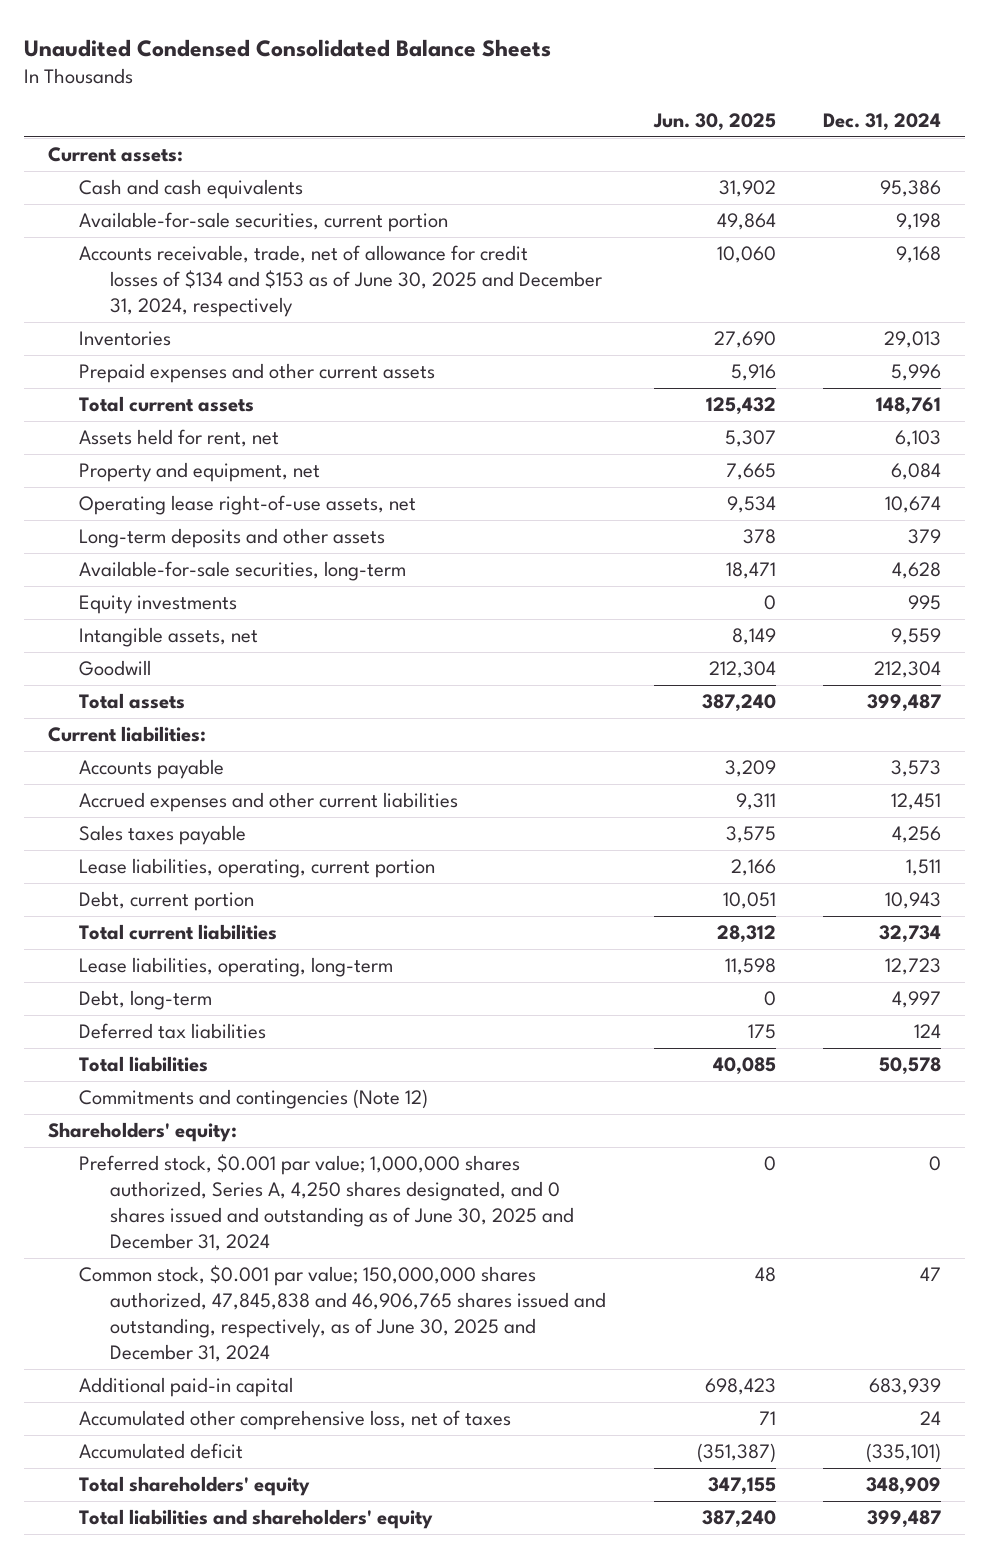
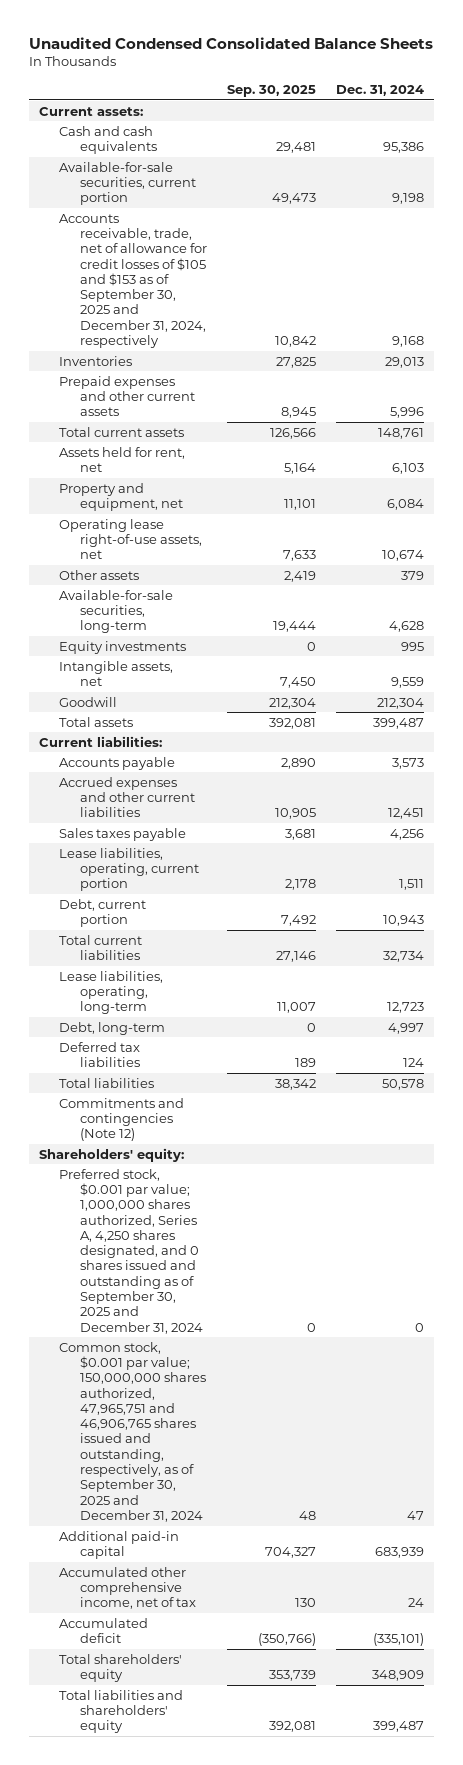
[652,112,776,131] Jun. 30, 2025 -> none
none -> [226,84,316,97] Sep. 30, 2025
[79,245,603,318] Accounts receivable, trade, net of allowance for credit losses of $134 and $153 as of June 30, 2025 and December 31, 2024, respectively -> [59,213,207,349] Accounts receivable, trade, net of allowance for credit losses of $105 and $153 as of September 30, 2025 and December 31, 2024, respectively
[79,528,386,549] Long-term deposits and other assets -> [59,569,140,580] Other assets
[79,1154,575,1252] Preferred stock, $0.001 par value; 1,000,000 shares authorized, Series A, 4,250 shares designated, and 0 shares issued and outstanding as of June 30, 2025 and December 31, 2024 -> [59,1168,203,1334] Preferred stock, $0.001 par value; 1,000,000 shares authorized, Series A, 4,250 shares designated, and 0 shares issued and outstanding as of September 30, 2025 and December 31, 2024
[79,1265,607,1363] Common stock, $0.001 par value; 150,000,000 shares authorized, 47,845,838 and 46,906,765 shares issued and outstanding, respectively, as of June 30, 2025 and December 31, 2024 -> [59,1341,206,1522] Common stock, $0.001 par value; 150,000,000 shares authorized, 47,965,751 and 46,906,765 shares issued and outstanding, respectively, as of September 30, 2025 and December 31, 2024
[79,1410,512,1431] Accumulated other comprehensive loss, net of taxes -> [59,1566,196,1610] Accumulated other comprehensive income, net of tax

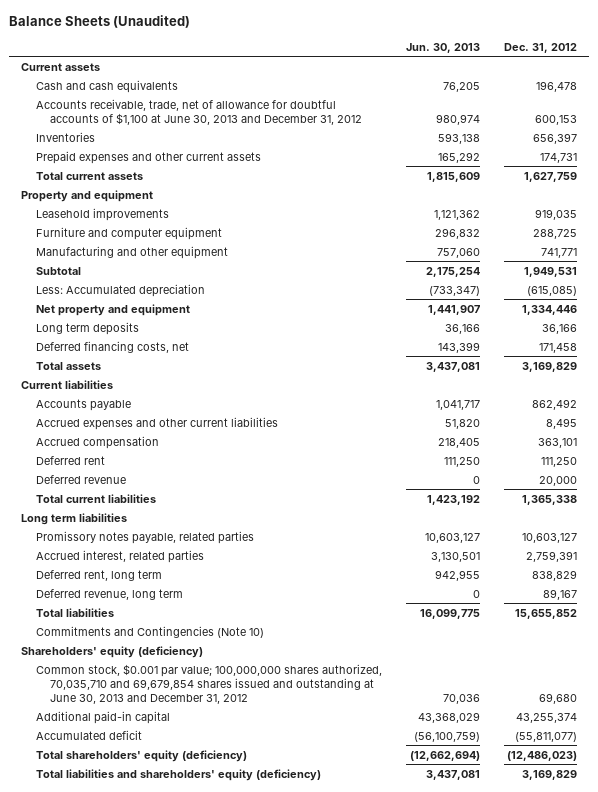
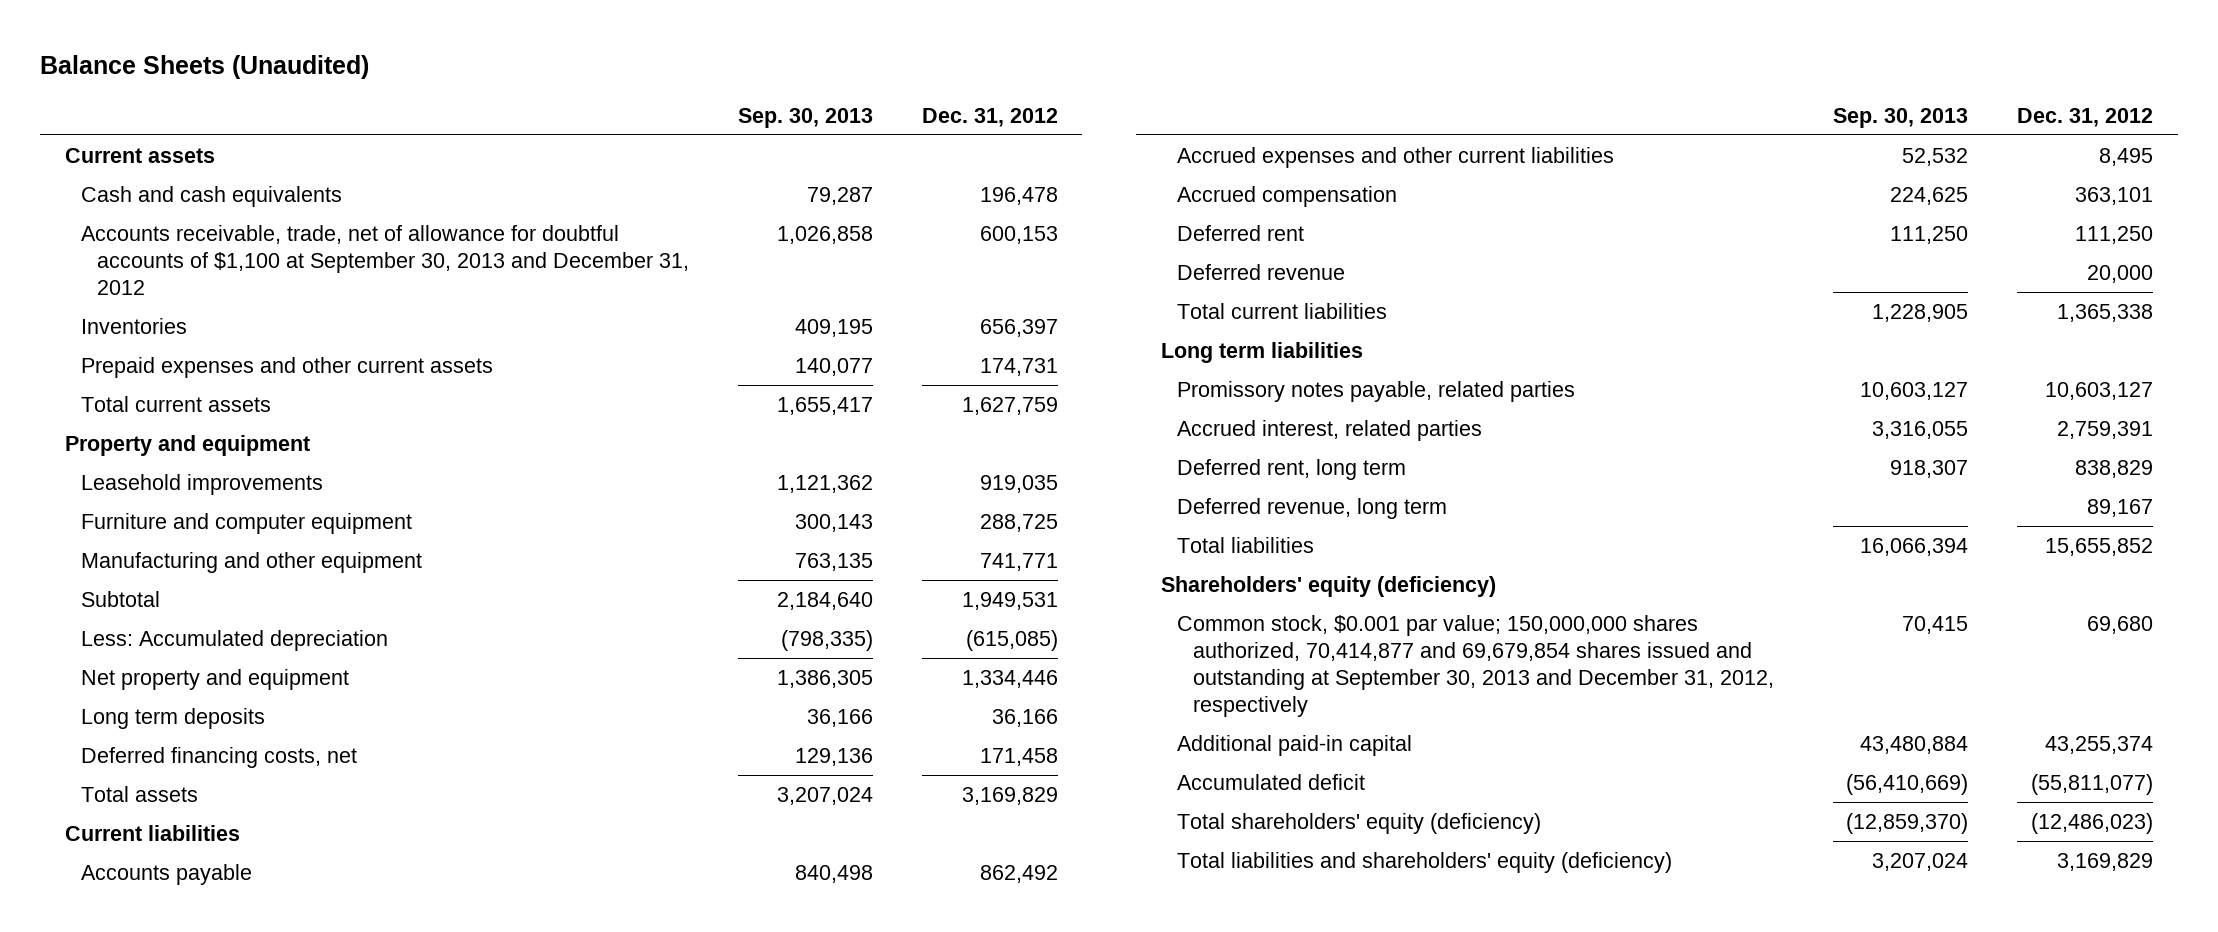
[405,42,480,53] Jun. 30, 2013 -> none
none -> [737,107,873,128] Sep. 30, 2013
[35,98,363,125] Accounts receivable, trade, net of allowance for doubtful accounts of $1,100 at June 30, 2013 and December 31, 2012 -> [80,225,689,296] Accounts receivable, trade, net of allowance for doubtful accounts of $1,100 at September 30, 2013 and December 31, 2012
[35,625,264,638] Commitments and Contingencies (Note 10) -> none
[35,663,382,705] Common stock, $0.001 par value; 100,000,000 shares authorized, 70,035,710 and 69,679,854 shares issued and outstanding at June 30, 2013 and December 31, 2012 -> [1176,615,1774,718] Common stock, $0.001 par value; 150,000,000 shares authorized, 70,414,877 and 69,679,854 shares issued and outstanding at September 30, 2013 and December 31, 2012, respectively

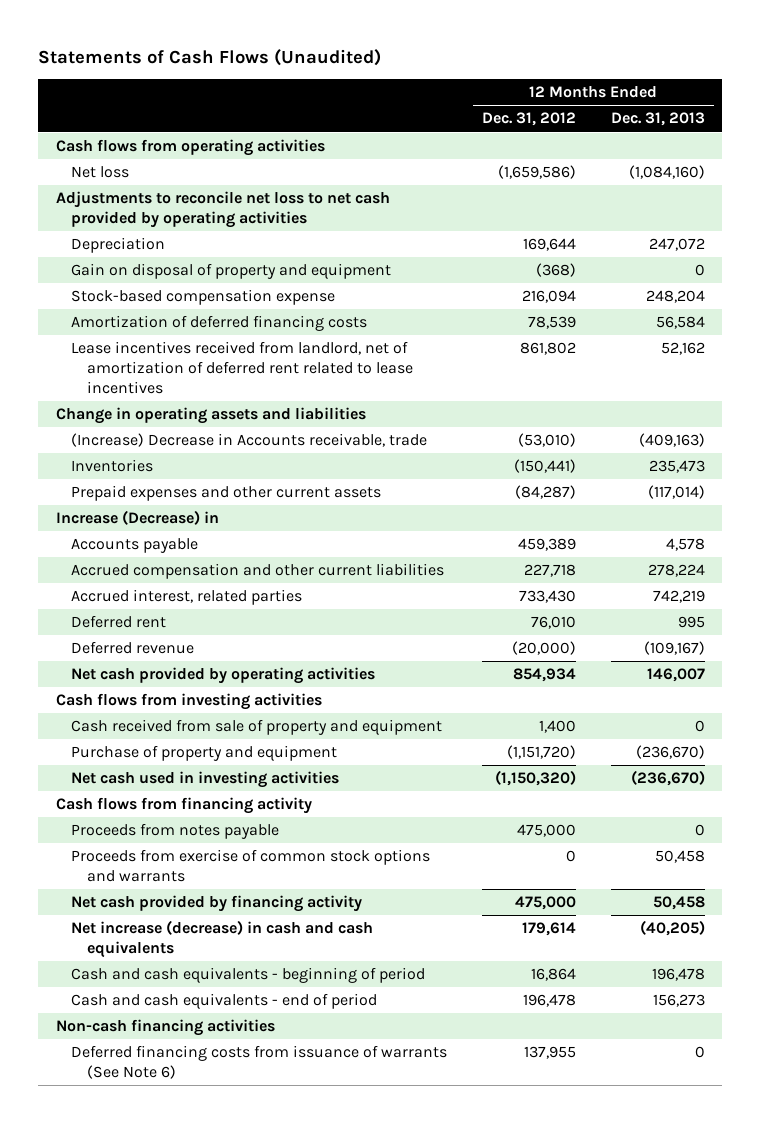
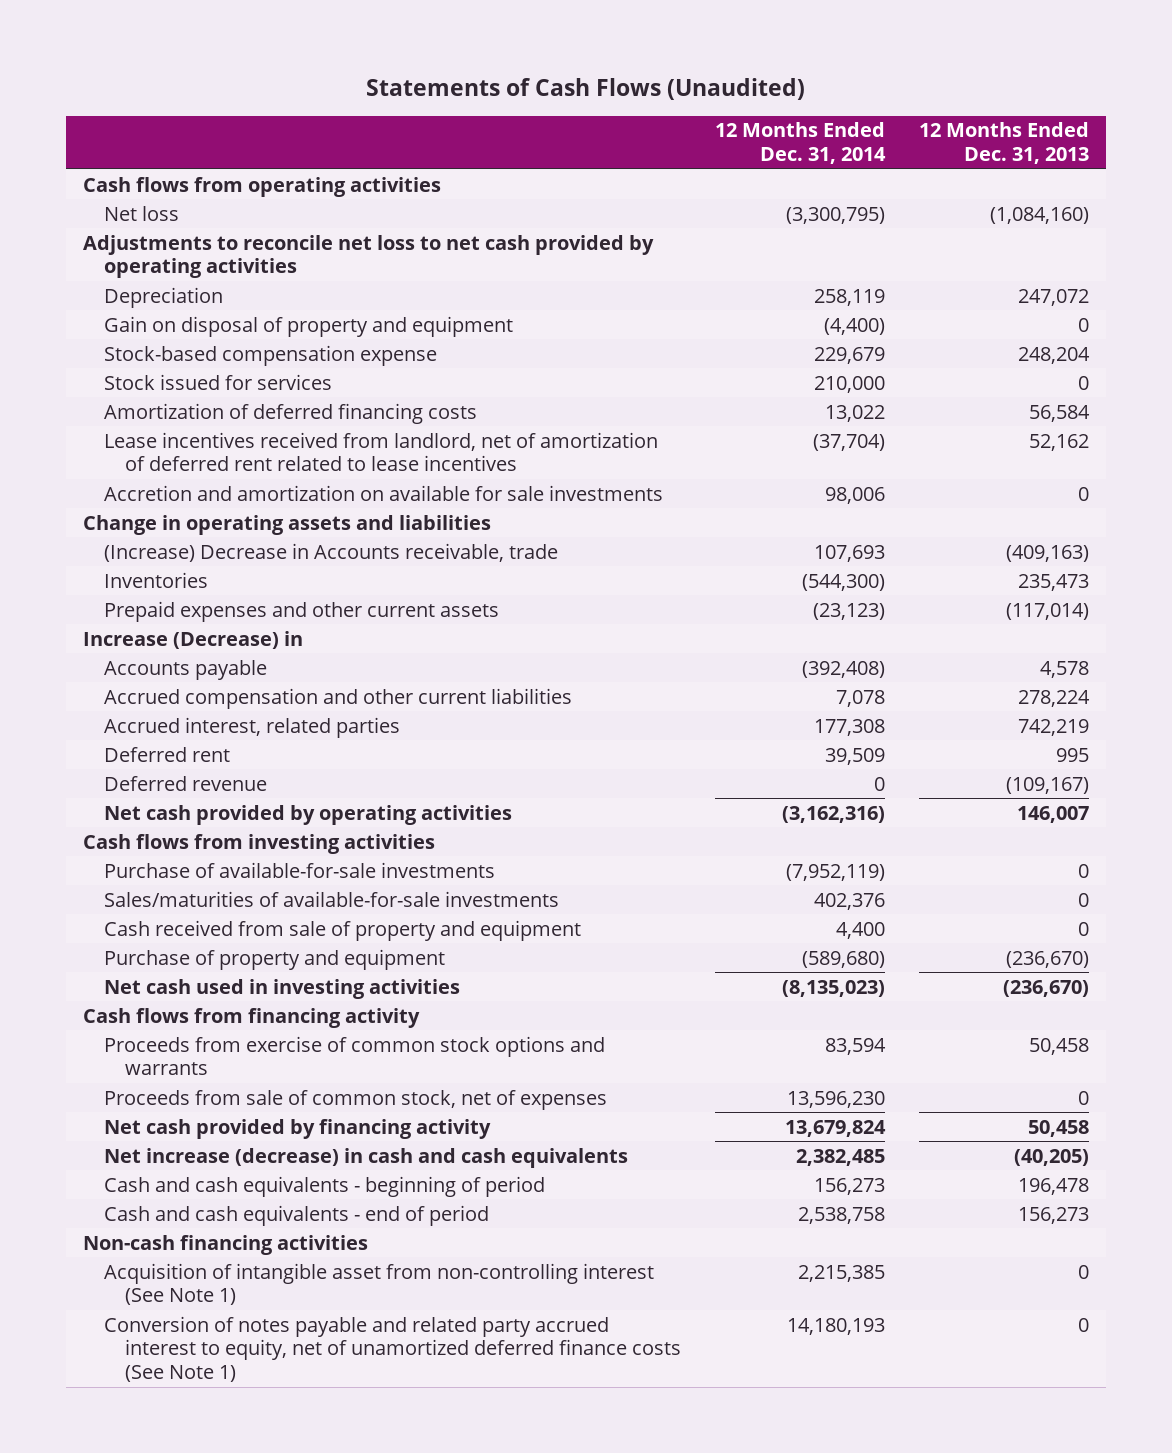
[482,112,577,127] Dec. 31, 2012 -> none
none -> [714,122,886,165] 12 Months Ended Dec. 31, 2014
none -> [103,373,332,390] Stock issued for services
none -> [103,484,663,501] Accretion and amortization on available for sale investments
none -> [103,861,495,878] Purchase of available-for-sale investments
none -> [103,890,559,907] Sales/maturities of available-for-sale investments
[71,823,280,840] Proceeds from notes payable -> none
none -> [103,1089,607,1110] Proceeds from sale of common stock, net of expenses
[71,1045,448,1080] Deferred financing costs from issuance of warrants (See Note 6) -> none
none -> [103,1262,654,1306] Acquisition of intangible asset from non-controlling interest (See Note 1)
none -> [103,1315,681,1383] Conversion of notes payable and related party accrued interest to equity, net of unamortized deferred finance costs (See Note 1)

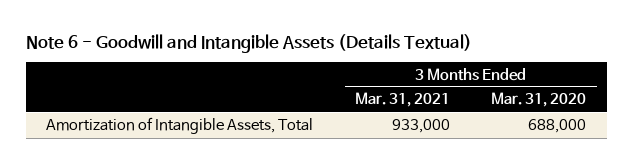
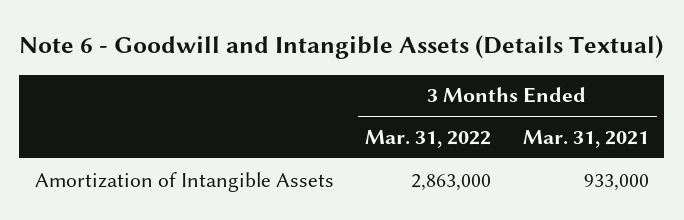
[491,92,587,108] Mar. 31, 2020 -> none
none -> [365,130,492,149] Mar. 31, 2022
[46,117,314,135] Amortization of Intangible Assets, Total -> [35,171,335,192] Amortization of Intangible Assets

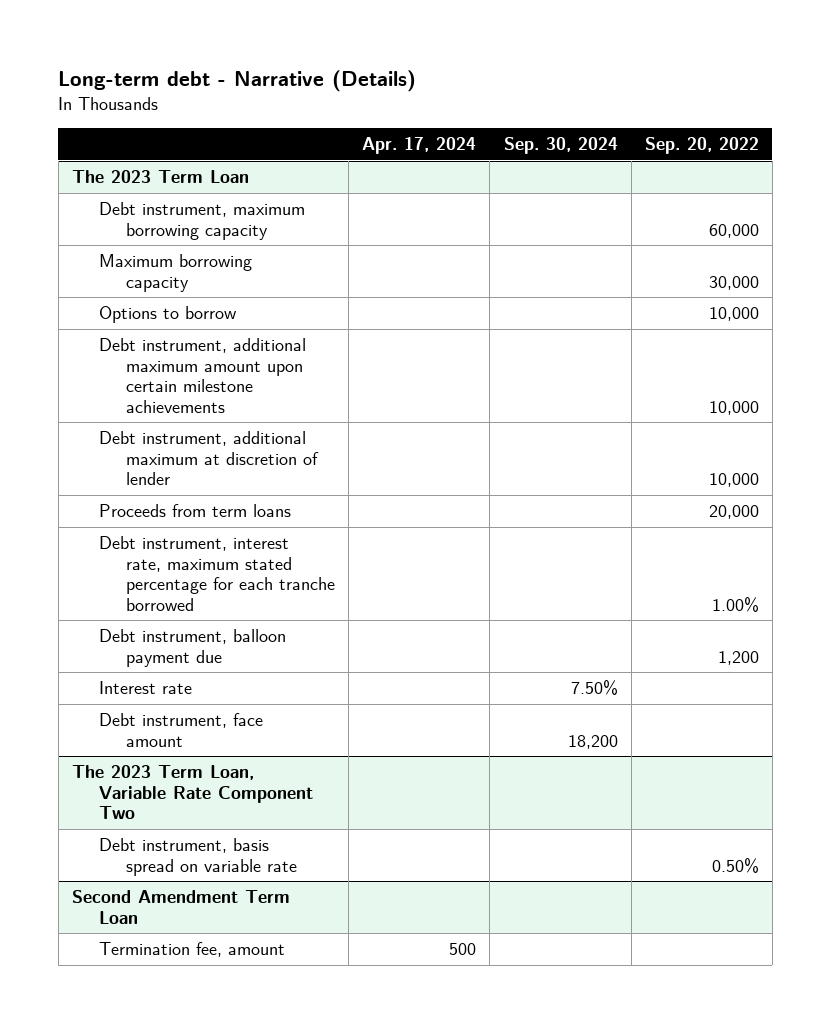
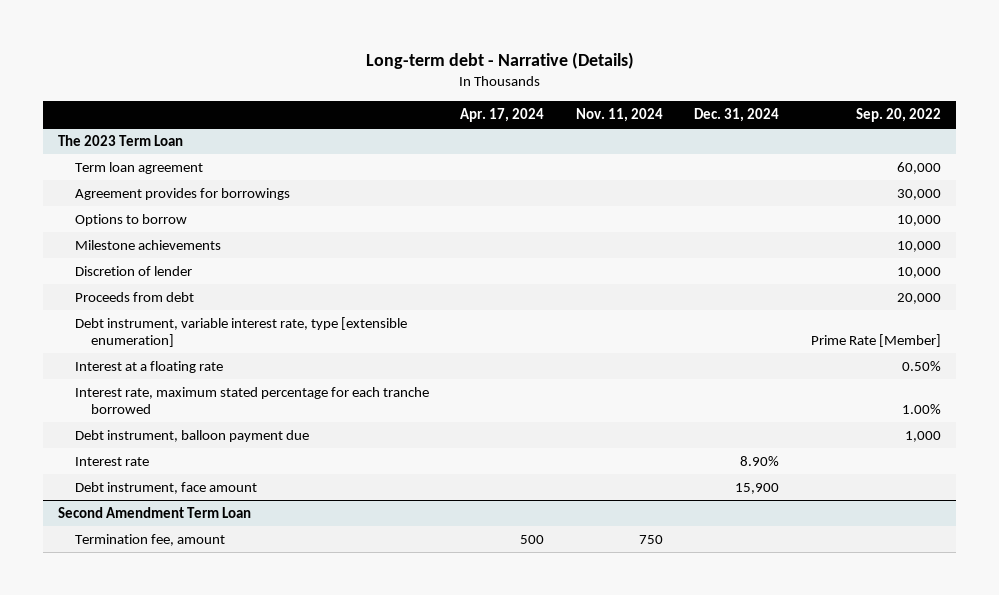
[503,136,618,154] Sep. 30, 2024 -> none
none -> [575,108,663,123] Nov. 11, 2024
none -> [694,108,780,123] Dec. 31, 2024
[99,202,306,240] Debt instrument, maximum borrowing capacity -> [74,161,203,174] Term loan agreement
[99,254,253,292] Maximum borrowing capacity -> [74,187,290,200] Agreement provides for borrowings
[99,338,307,413] Debt instrument, additional maximum amount upon certain milestone achievements -> [74,239,221,250] Milestone achievements
[99,431,320,486] Debt instrument, additional maximum at discretion of lender -> [74,265,192,276] Discretion of lender
[99,504,292,518] Proceeds from term loans -> [74,291,194,302] Proceeds from debt
none -> [74,316,407,348] Debt instrument, variable interest rate, type [extensible enumeration]
none -> [74,360,223,373] Interest at a floating rate
[99,536,336,611] Debt instrument, interest rate, maximum stated percentage for each tranche borrowed -> [74,386,429,415] Interest rate, maximum stated percentage for each tranche borrowed
[717,650,759,665] 1,200 -> [904,430,941,442] 1,000
[71,765,314,820] The 2023 Term Loan, Variable Rate Component Two -> none
[99,838,298,876] Debt instrument, basis spread on variable rate -> none

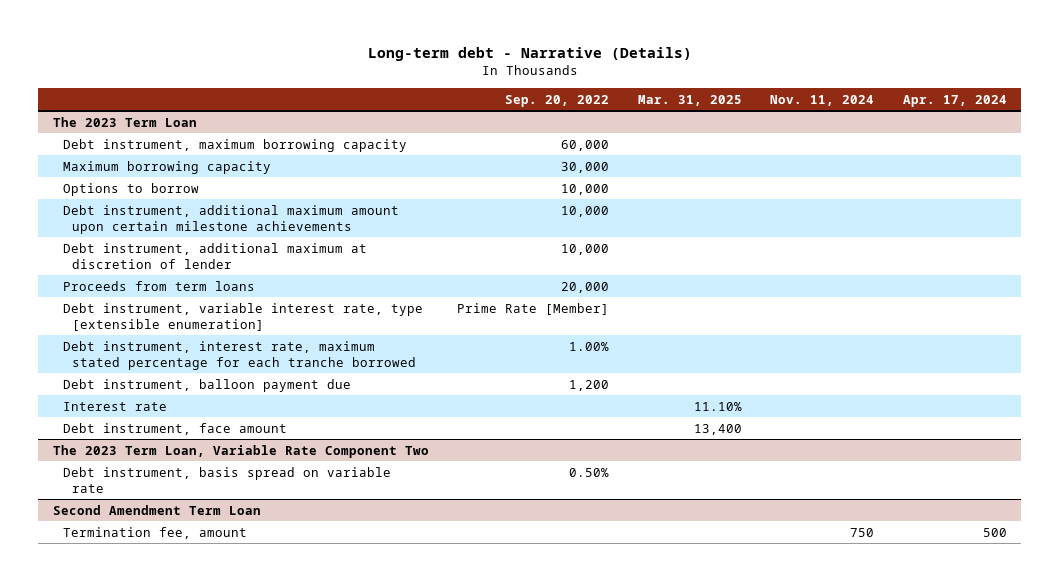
[694,108,780,123] Dec. 31, 2024 -> none
none -> [637,94,742,106] Mar. 31, 2025
[74,161,203,174] Term loan agreement -> [62,138,407,152] Debt instrument, maximum borrowing capacity
[74,187,290,200] Agreement provides for borrowings -> [62,160,271,174] Maximum borrowing capacity
[74,239,221,250] Milestone achievements -> [62,204,399,234] Debt instrument, additional maximum amount upon certain milestone achievements
[74,265,192,276] Discretion of lender -> [62,242,367,269] Debt instrument, additional maximum at discretion of lender
[74,291,194,302] Proceeds from debt -> [62,280,255,291] Proceeds from term loans
[74,360,223,373] Interest at a floating rate -> none
[74,386,429,415] Interest rate, maximum stated percentage for each tranche borrowed -> [62,340,417,370] Debt instrument, interest rate, maximum stated percentage for each tranche borrowed
[904,430,941,442] 1,000 -> [569,379,610,391] 1,200
none -> [52,444,429,458] The 2023 Term Loan, Variable Rate Component Two
none -> [62,466,391,493] Debt instrument, basis spread on variable rate

